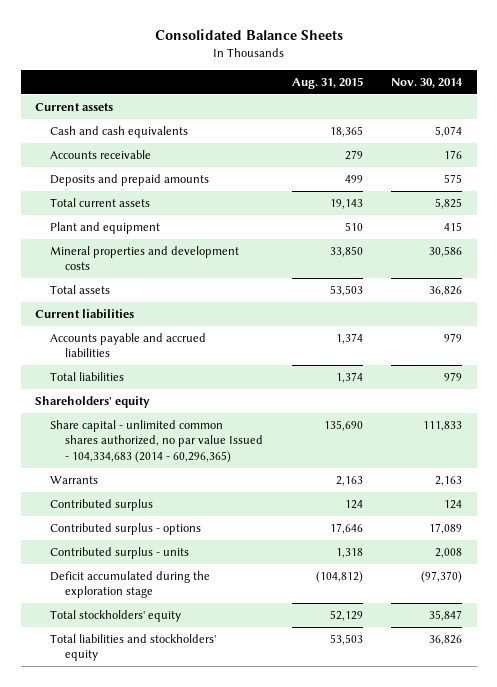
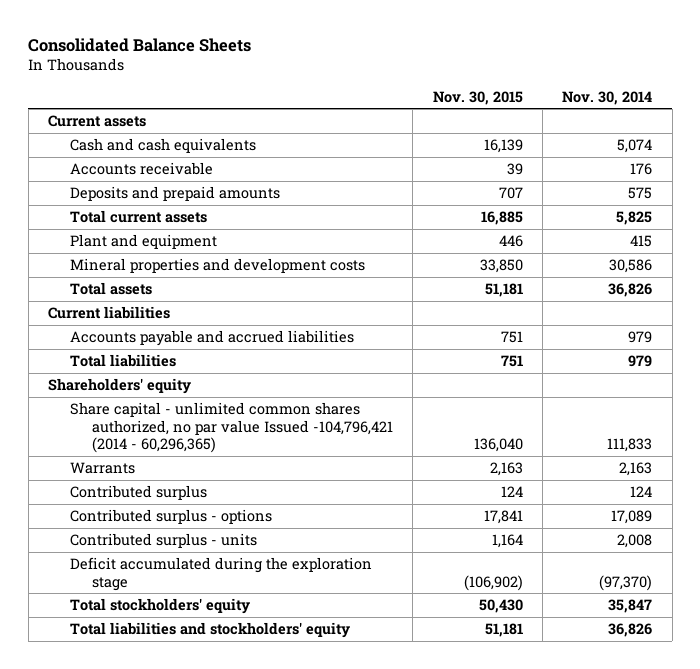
[291,76,363,89] Aug. 31, 2015 -> none
none -> [432,90,523,105] Nov. 30, 2015
[50,420,264,463] Share capital - unlimited common shares authorized, no par value Issued - 104,334,683 (2014 - 60,296,365) -> [69,402,393,454] Share capital - unlimited common shares authorized, no par value Issued -104,796,421 (2014 - 60,296,365)

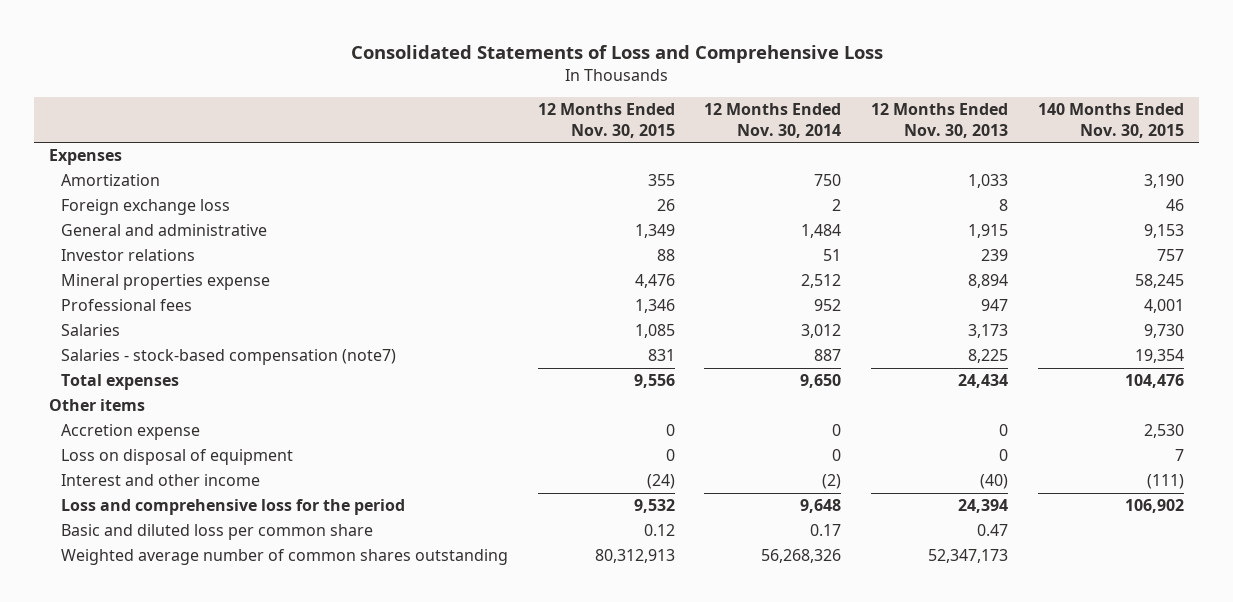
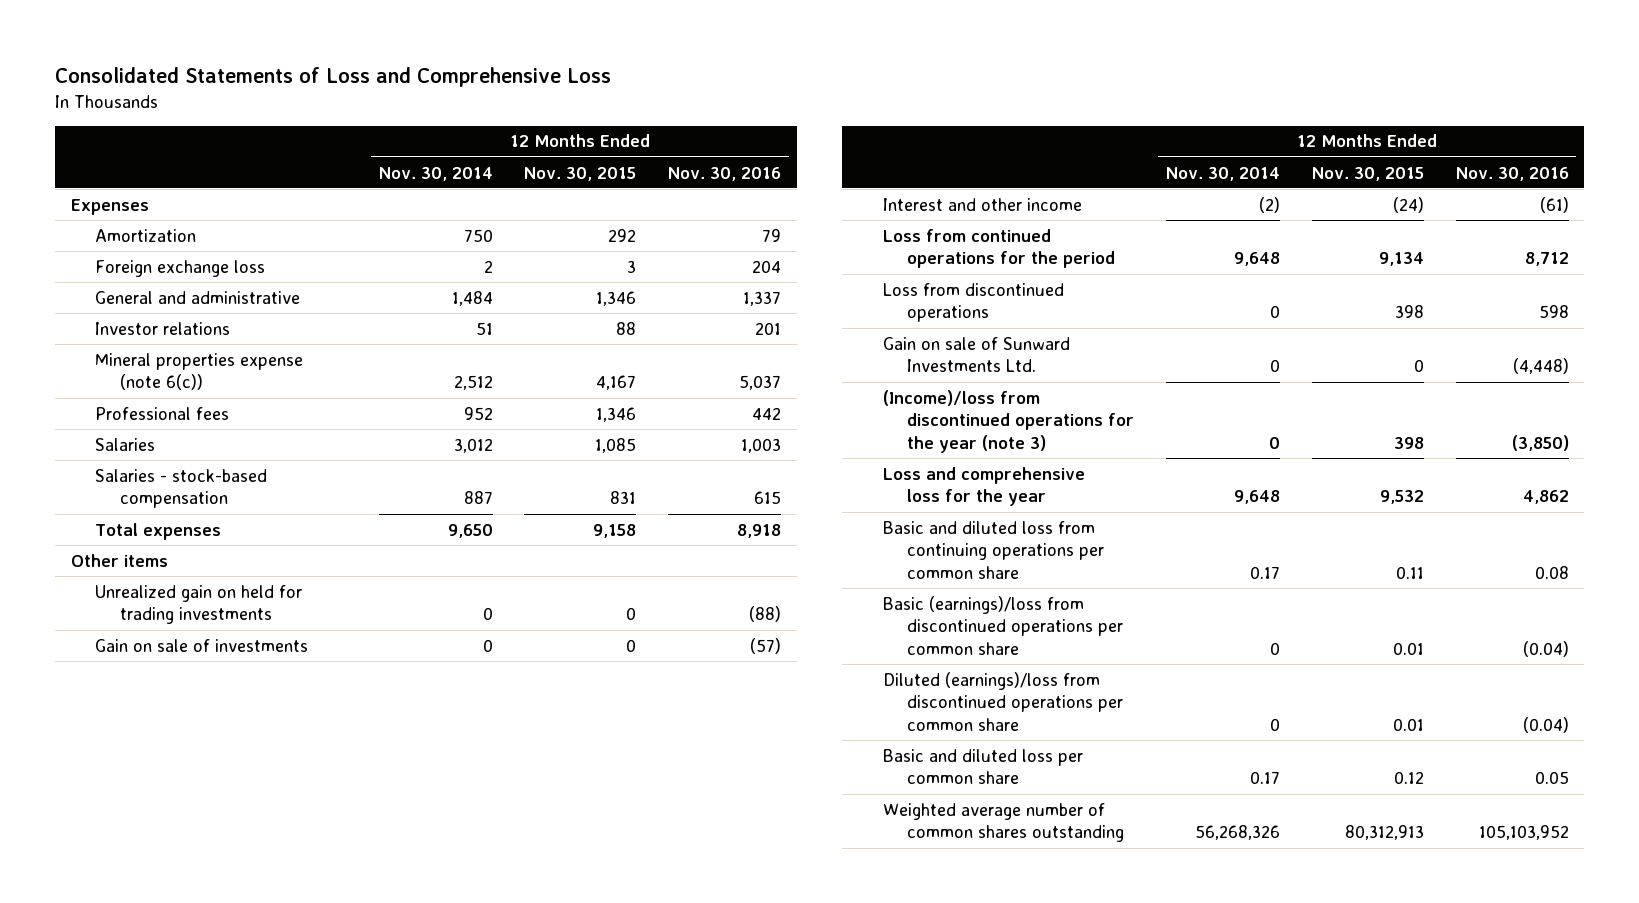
[871,103,1009,138] 12 Months Ended Nov. 30, 2013 -> none
[1038,103,1185,138] 140 Months Ended Nov. 30, 2015 -> none
none -> [667,166,781,181] Nov. 30, 2016
[647,174,675,187] 355 -> [608,228,637,242] 292
[656,199,675,212] 26 -> [627,259,637,273] 3
[634,224,675,239] 1,349 -> [596,290,637,306] 1,346
[60,274,270,291] Mineral properties expense -> [95,352,304,391] Mineral properties expense (note 6(c))
[634,274,675,289] 4,476 -> [596,375,637,391] 4,167
[60,349,396,366] Salaries - stock-based compensation (note7) -> [95,468,268,509] Salaries - stock-based compensation
[633,374,675,389] 9,556 -> [593,523,637,538] 9,158
[60,424,200,441] Accretion expense -> none
[60,449,293,466] Loss on disposal of equipment -> none
none -> [95,584,303,625] Unrealized gain on held for trading investments
none -> [95,638,309,652] Gain on sale of investments
none -> [882,228,1116,269] Loss from continued operations for the period
none -> [882,282,1064,323] Loss from discontinued operations
none -> [882,336,1070,373] Gain on sale of Sunward Investments Ltd.
none -> [882,389,1135,454] (Income)/loss from discontinued operations for the year (note 3)
[60,499,405,516] Loss and comprehensive loss for the period -> [882,466,1085,507] Loss and comprehensive loss for the year
none -> [882,520,1105,580] Basic and diluted loss from continuing operations per common share
none -> [882,595,1124,656] Basic (earnings)/loss from discontinued operations per common share
none -> [882,671,1124,732] Diluted (earnings)/loss from discontinued operations per common share

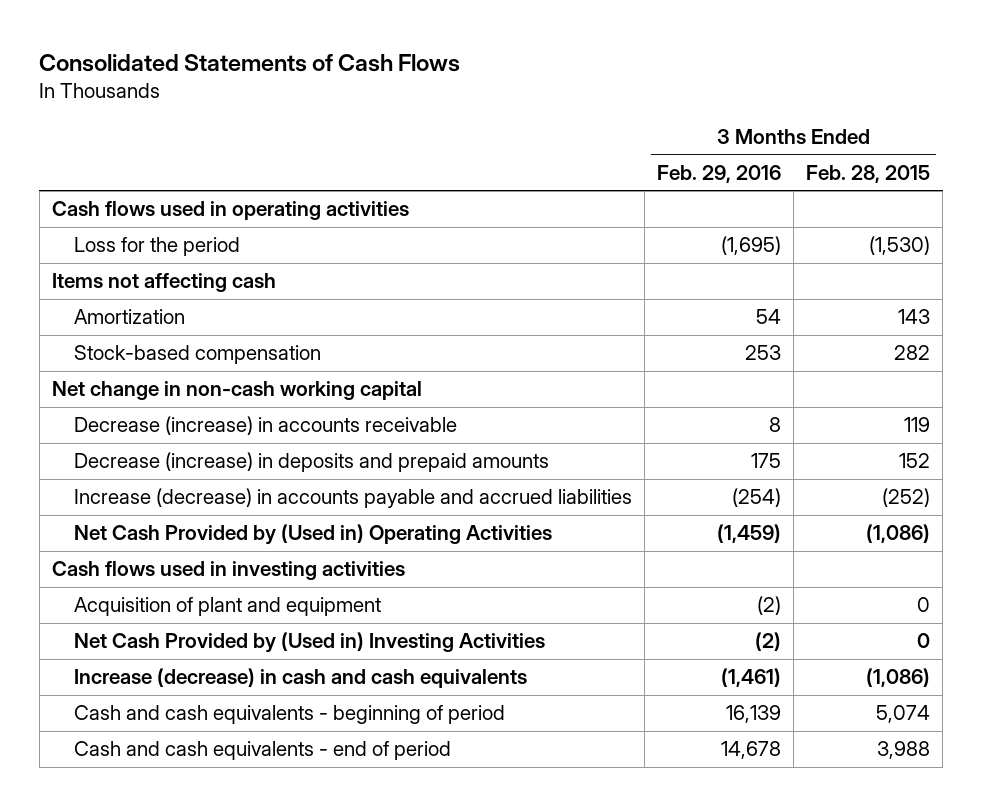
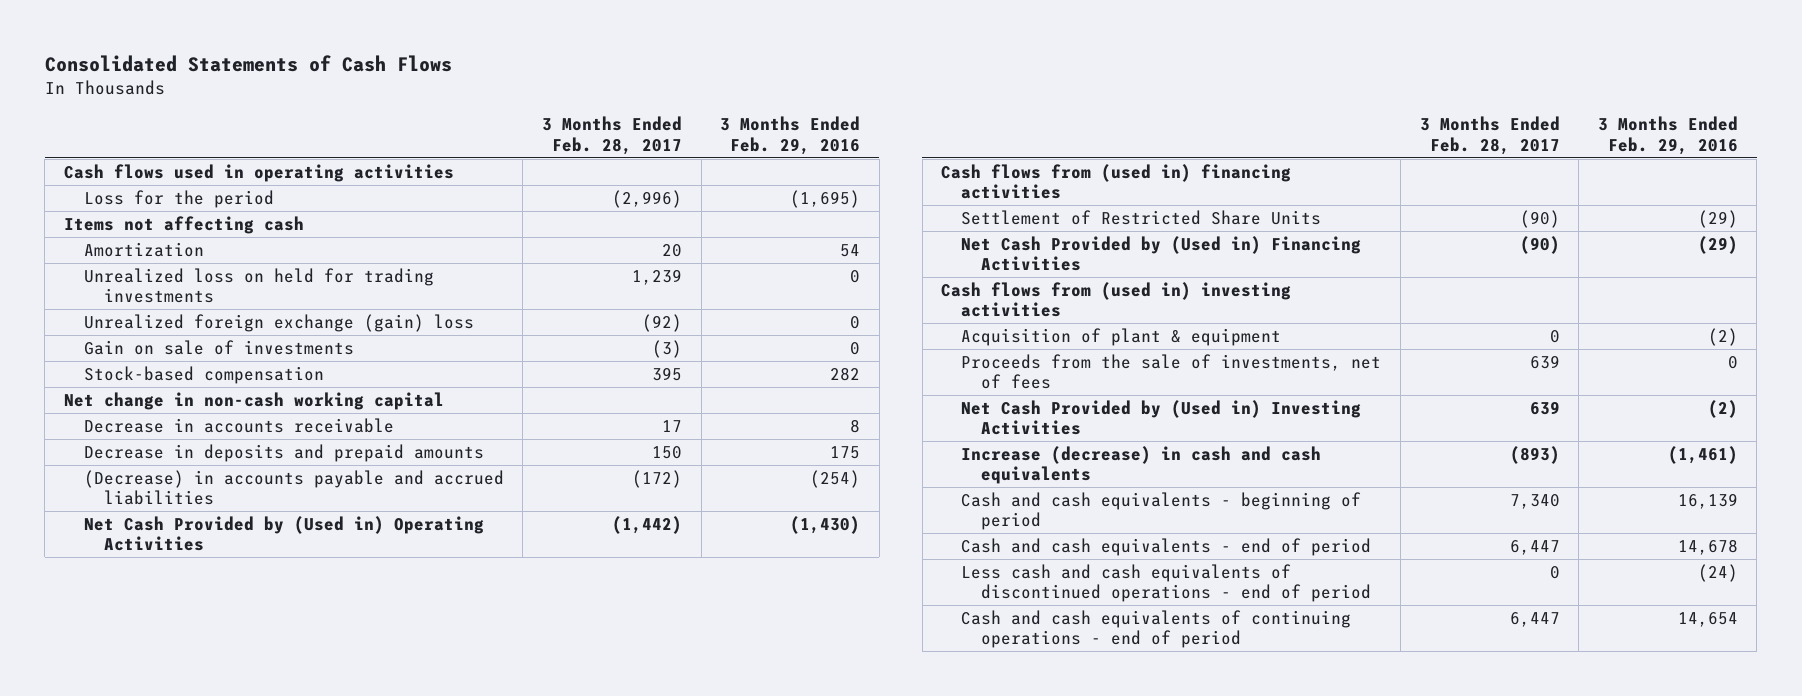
[806,164,931,183] Feb. 28, 2015 -> none
none -> [541,116,682,155] 3 Months Ended Feb. 28, 2017
none -> [83,267,434,304] Unrealized loss on held for trading investments
none -> [83,313,474,332] Unrealized foreign exchange (gain) loss
none -> [83,339,354,355] Gain on sale of investments
[745,345,782,361] 253 -> [830,366,861,381] 282
[74,416,458,436] Decrease (increase) in accounts receivable -> [83,417,394,433] Decrease in accounts receivable
[74,452,550,473] Decrease (increase) in deposits and prepaid amounts -> [83,443,484,462] Decrease in deposits and prepaid amounts
[74,488,633,509] Increase (decrease) in accounts payable and accrued liabilities -> [83,469,504,506] (Decrease) in accounts payable and accrued liabilities
[717,524,782,544] (1,459) -> [790,515,861,534] (1,430)
none -> [941,163,1292,200] Cash flows from (used in) financing activities
none -> [961,209,1322,225] Settlement of Restricted Share Units
none -> [961,235,1362,272] Net Cash Provided by (Used in) Financing Activities
[51,561,405,581] Cash flows used in investing activities -> [941,281,1292,318] Cash flows from (used in) investing activities
[74,597,382,617] Acquisition of plant and equipment -> [961,327,1282,346] Acquisition of plant & equipment
none -> [961,353,1382,390] Proceeds from the sale of investments, net of fees
none -> [961,563,1372,603] Less cash and cash equivalents of discontinued operations - end of period
none -> [961,609,1352,649] Cash and cash equivalents of continuing operations - end of period

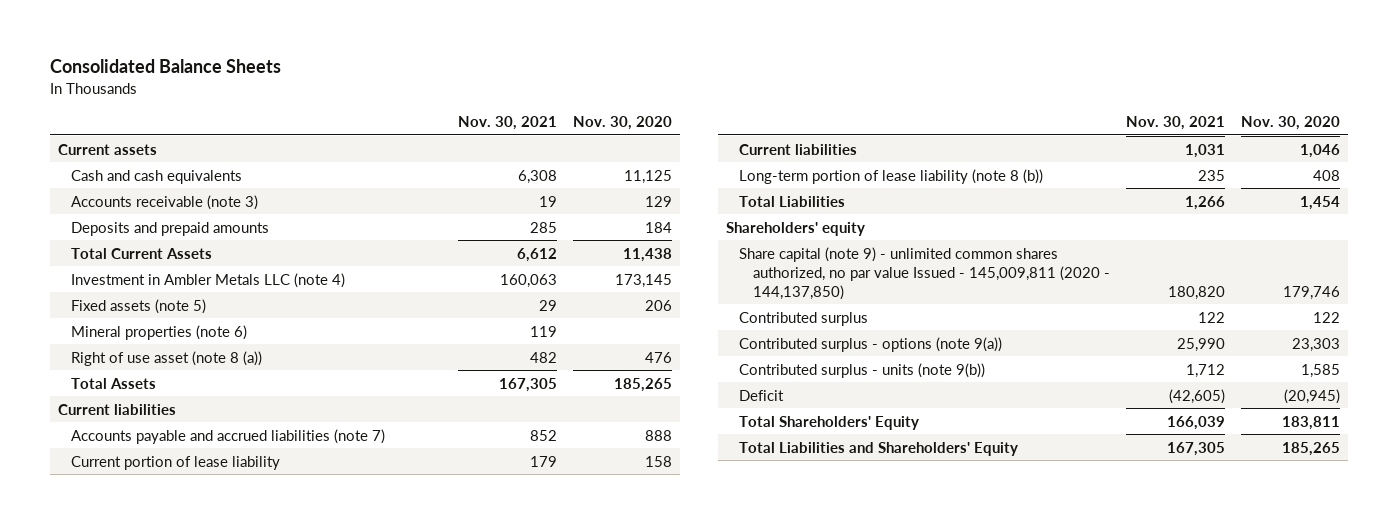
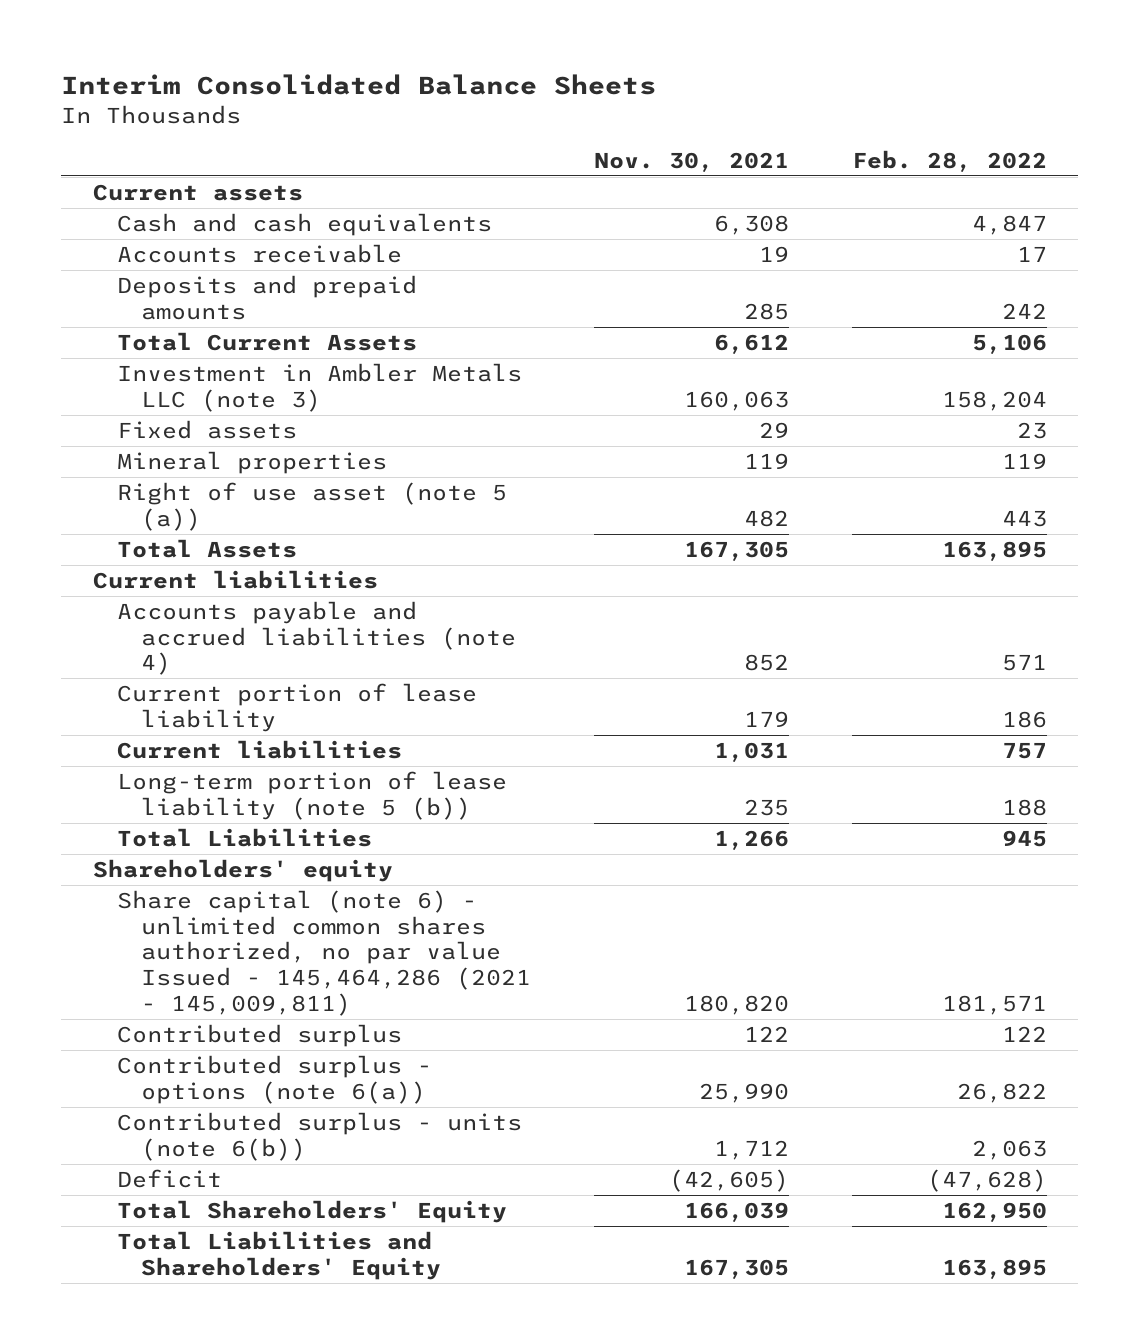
[49,59,281,74] Consolidated Balance Sheets -> [61,74,657,96] Interim Consolidated Balance Sheets
[572,116,672,131] Nov. 30, 2020 -> none
none -> [851,149,1047,172] Feb. 28, 2022
[71,194,259,210] Accounts receivable (note 3) -> [117,243,403,263] Accounts receivable
[71,272,346,288] Investment in Ambler Metals LLC (note 4) -> [117,362,523,412] Investment in Ambler Metals LLC (note 3)
[71,298,207,314] Fixed assets (note 5) -> [117,419,298,439] Fixed assets
[71,324,248,340] Mineral properties (note 6) -> [117,450,388,474] Mineral properties
[71,350,263,366] Right of use asset (note 8 (a)) -> [117,481,508,531] Right of use asset (note 5 (a))
[71,428,386,444] Accounts payable and accrued liabilities (note 7) -> [117,600,517,676] Accounts payable and accrued liabilities (note 4)
[739,168,1044,184] Long-term portion of lease liability (note 8 (b)) -> [117,770,508,820] Long-term portion of lease liability (note 5 (b))
[739,246,1111,300] Share capital (note 9) - unlimited common shares authorized, no par value Issued - 145,009,811 (2020 - 144,137,850) -> [117,889,532,1016] Share capital (note 6) - unlimited common shares authorized, no par value Issued - 145,464,286 (2021 - 145,009,811)
[739,336,1003,352] Contributed surplus - options (note 9(a)) -> [117,1054,433,1104] Contributed surplus - options (note 6(a))
[739,362,986,378] Contributed surplus - units (note 9(b)) -> [117,1111,523,1161] Contributed surplus - units (note 6(b))

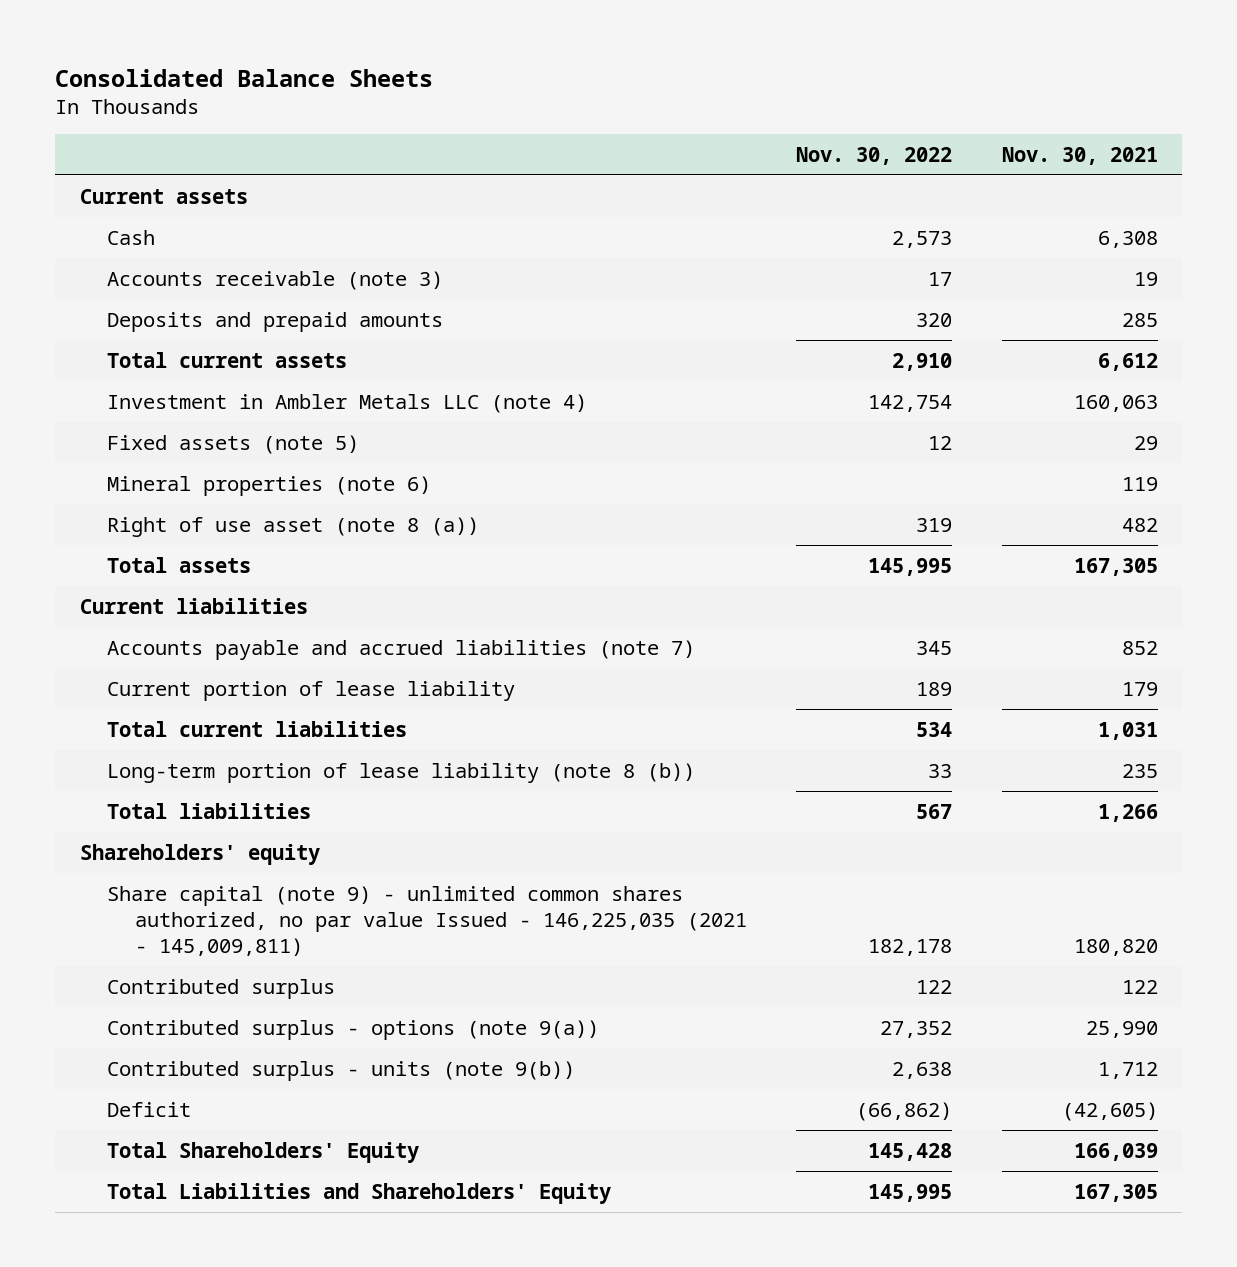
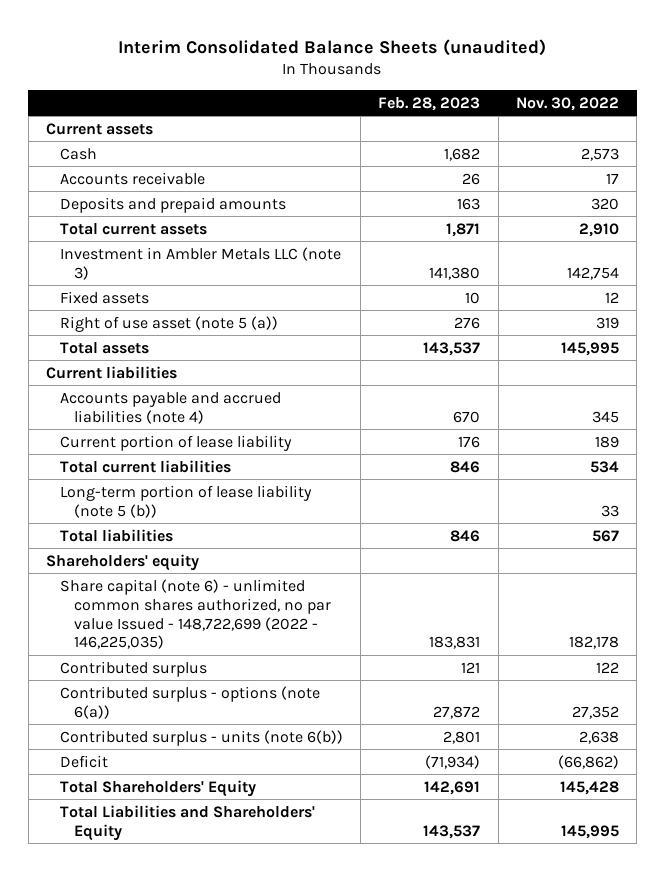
[55,68,434,87] Consolidated Balance Sheets -> [118,38,547,56] Interim Consolidated Balance Sheets (unaudited)
[1001,146,1158,165] Nov. 30, 2021 -> none
none -> [378,96,481,111] Feb. 28, 2023
[107,270,444,290] Accounts receivable (note 3) -> [59,171,205,185] Accounts receivable
[107,475,432,496] Mineral properties (note 6) -> none
[107,393,588,413] Investment in Ambler Metals LLC (note 4) -> [59,246,341,280] Investment in Ambler Metals LLC (note 3)
[107,434,360,454] Fixed assets (note 5) -> [59,290,149,304] Fixed assets
[107,516,480,537] Right of use asset (note 8 (a)) -> [59,315,278,332] Right of use asset (note 5 (a))
[107,639,696,660] Accounts payable and accrued liabilities (note 7) -> [59,391,281,424] Accounts payable and accrued liabilities (note 4)
[107,762,696,783] Long-term portion of lease liability (note 8 (b)) -> [59,484,312,518] Long-term portion of lease liability (note 5 (b))
[107,885,748,957] Share capital (note 9) - unlimited common shares authorized, no par value Issued - 146,225,035 (2021 - 145,009,811) -> [59,578,331,650] Share capital (note 6) - unlimited common shares authorized, no par value Issued - 148,722,699 (2022 - 146,225,035)
[107,1019,600,1040] Contributed surplus - options (note 9(a)) -> [59,685,320,719] Contributed surplus - options (note 6(a))
[107,1060,576,1081] Contributed surplus - units (note 9(b)) -> [59,729,343,746] Contributed surplus - units (note 6(b))

